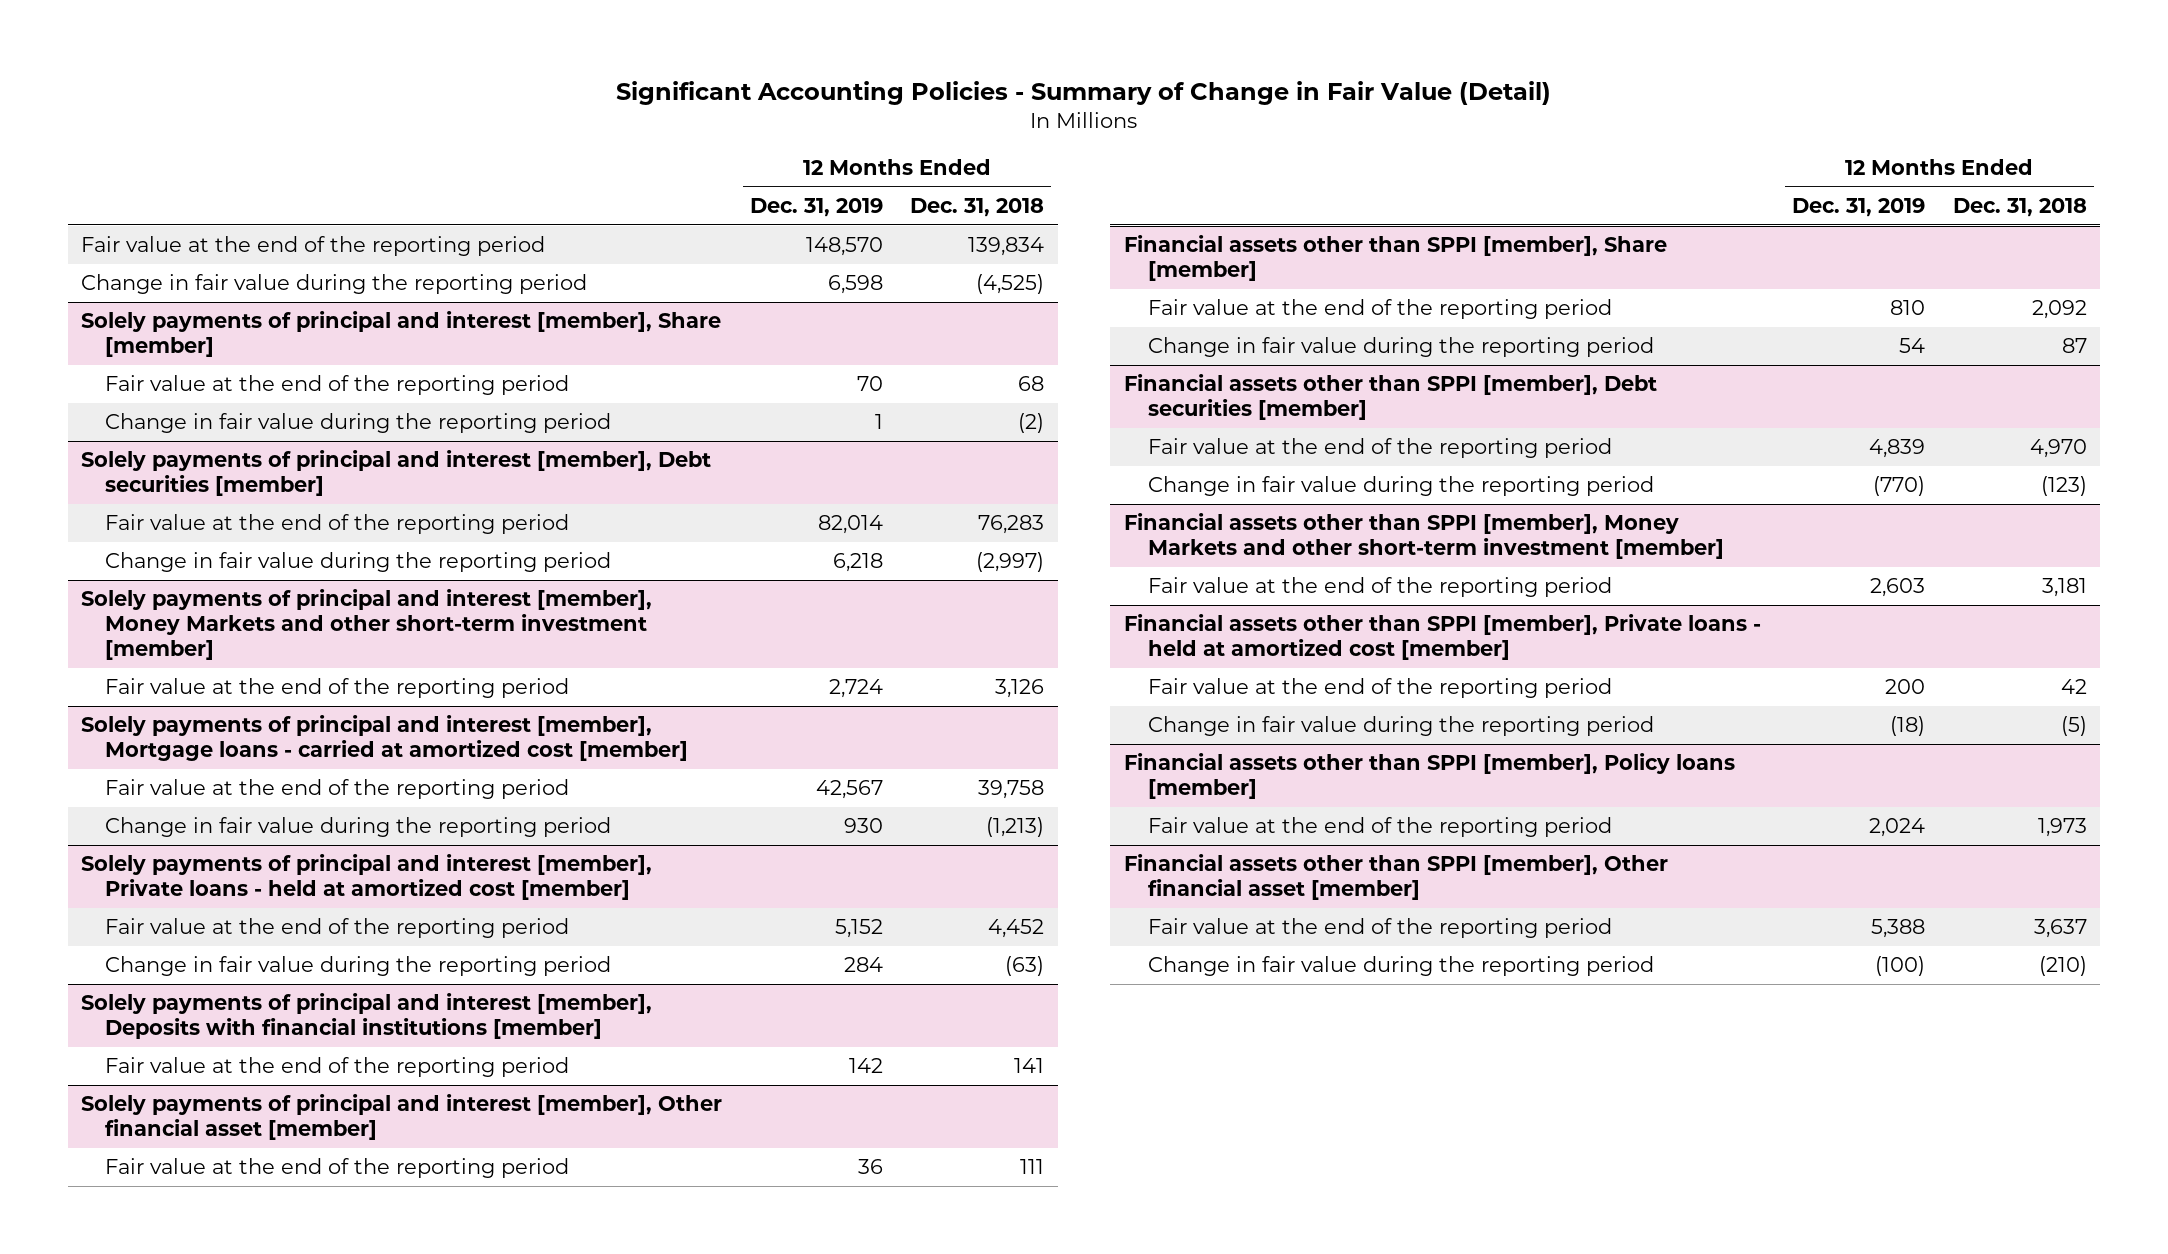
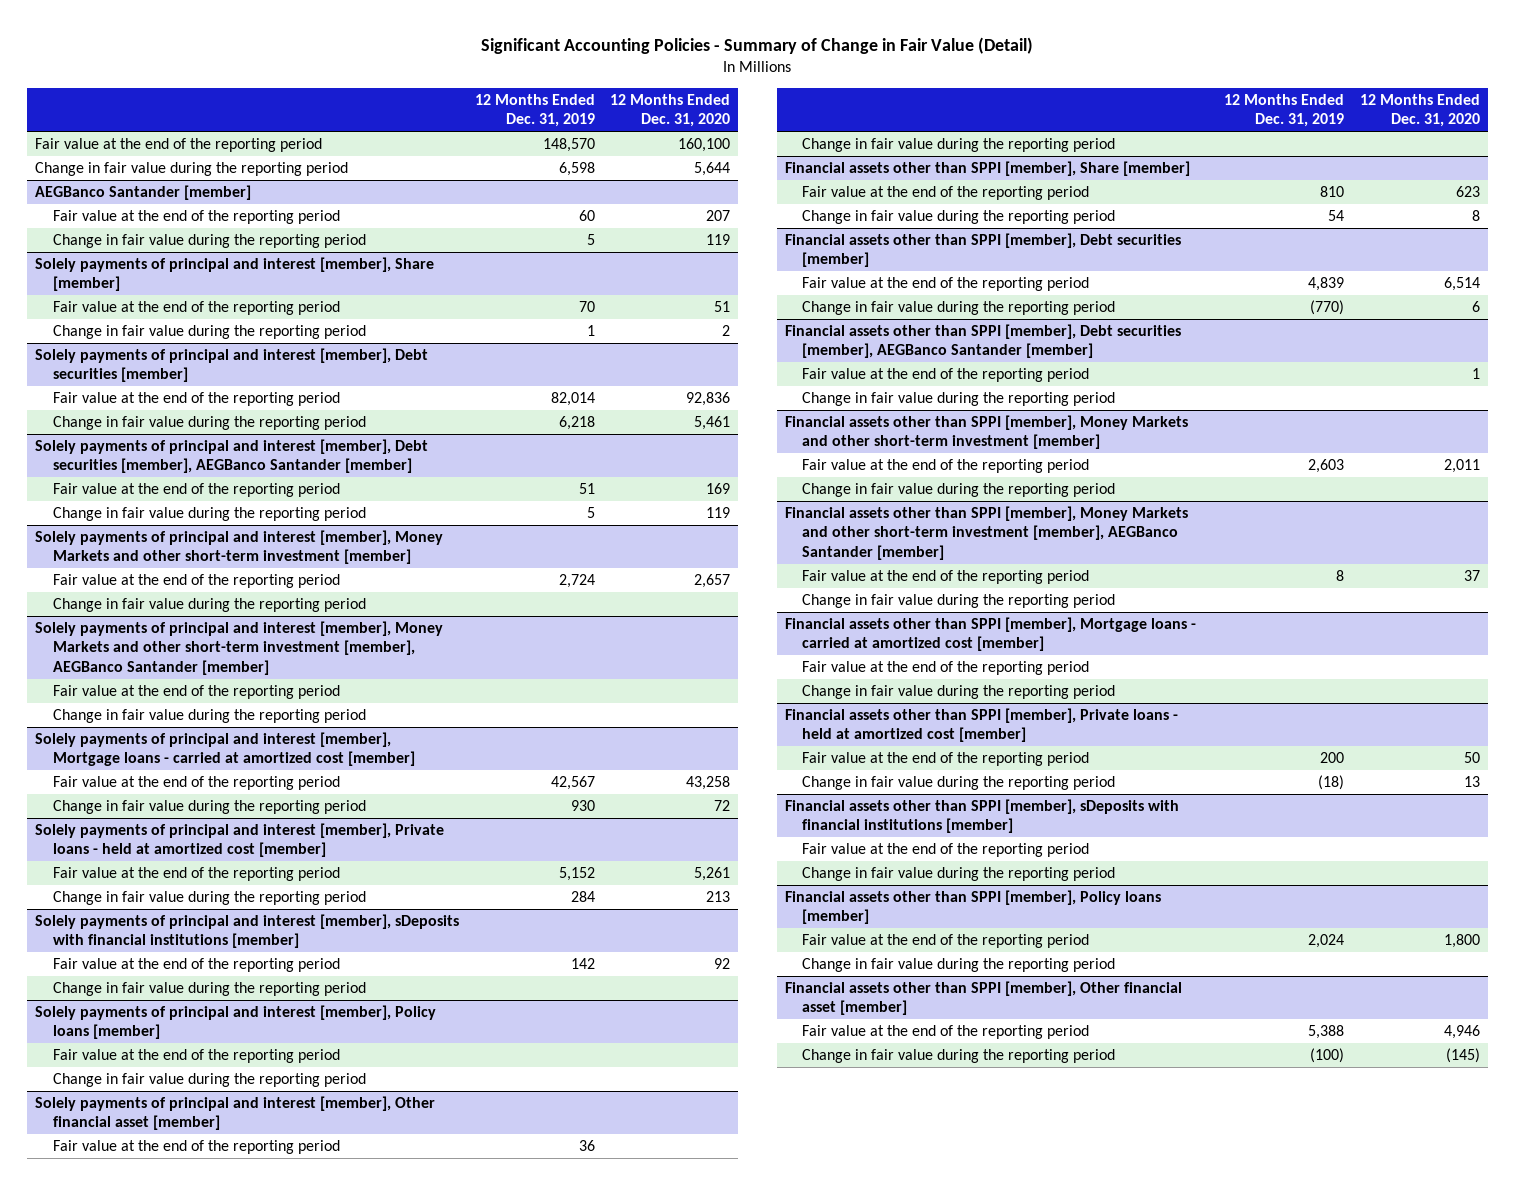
[910,197,1045,217] Dec. 31, 2018 -> none
none -> [610,94,731,128] 12 Months Ended Dec. 31, 2020
none -> [35,185,252,201] AEGBanco Santander [member]
none -> [52,210,340,225] Fair value at the end of the reporting period
none -> [52,234,366,249] Change in fair value during the reporting period
none -> [35,439,429,474] Solely payments of principal and interest [member], Debt securities [member], AEGBanco Santander [member]
none -> [52,483,340,498] Fair value at the end of the reporting period
none -> [52,507,366,522] Change in fair value during the reporting period
none -> [52,598,366,613] Change in fair value during the reporting period
none -> [35,621,444,675] Solely payments of principal and interest [member], Money Markets and other short-term investment [member], AEGBanco Santander [member]
none -> [52,685,340,700] Fair value at the end of the reporting period
none -> [52,709,366,724] Change in fair value during the reporting period
[81,993,653,1040] Solely payments of principal and interest [member], Deposits with financial institutions [member] -> [35,914,460,949] Solely payments of principal and interest [member], sDeposits with financial institutions [member]
none -> [52,982,366,997] Change in fair value during the reporting period
none -> [35,1005,437,1040] Solely payments of principal and interest [member], Policy loans [member]
none -> [52,1049,340,1064] Fair value at the end of the reporting period
none -> [52,1073,366,1088] Change in fair value during the reporting period
none -> [802,138,1116,153] Change in fair value during the reporting period
none -> [784,324,1181,359] Financial assets other than SPPI [member], Debt securities [member], AEGBanco Santander [member]
none -> [802,368,1090,383] Fair value at the end of the reporting period
none -> [802,392,1116,407] Change in fair value during the reporting period
none -> [802,483,1116,498] Change in fair value during the reporting period
none -> [784,506,1188,560] Financial assets other than SPPI [member], Money Markets and other short-term investment [member], AEGBanco Santander [member]
none -> [802,570,1090,585] Fair value at the end of the reporting period
none -> [802,594,1116,609] Change in fair value during the reporting period
none -> [784,617,1196,652] Financial assets other than SPPI [member], Mortgage loans - carried at amortized cost [member]
none -> [802,661,1090,676] Fair value at the end of the reporting period
none -> [802,685,1116,700] Change in fair value during the reporting period
none -> [784,799,1179,834] Financial assets other than SPPI [member], sDeposits with financial institutions [member]
none -> [802,843,1090,858] Fair value at the end of the reporting period
none -> [802,867,1116,882] Change in fair value during the reporting period
none -> [802,958,1116,973] Change in fair value during the reporting period

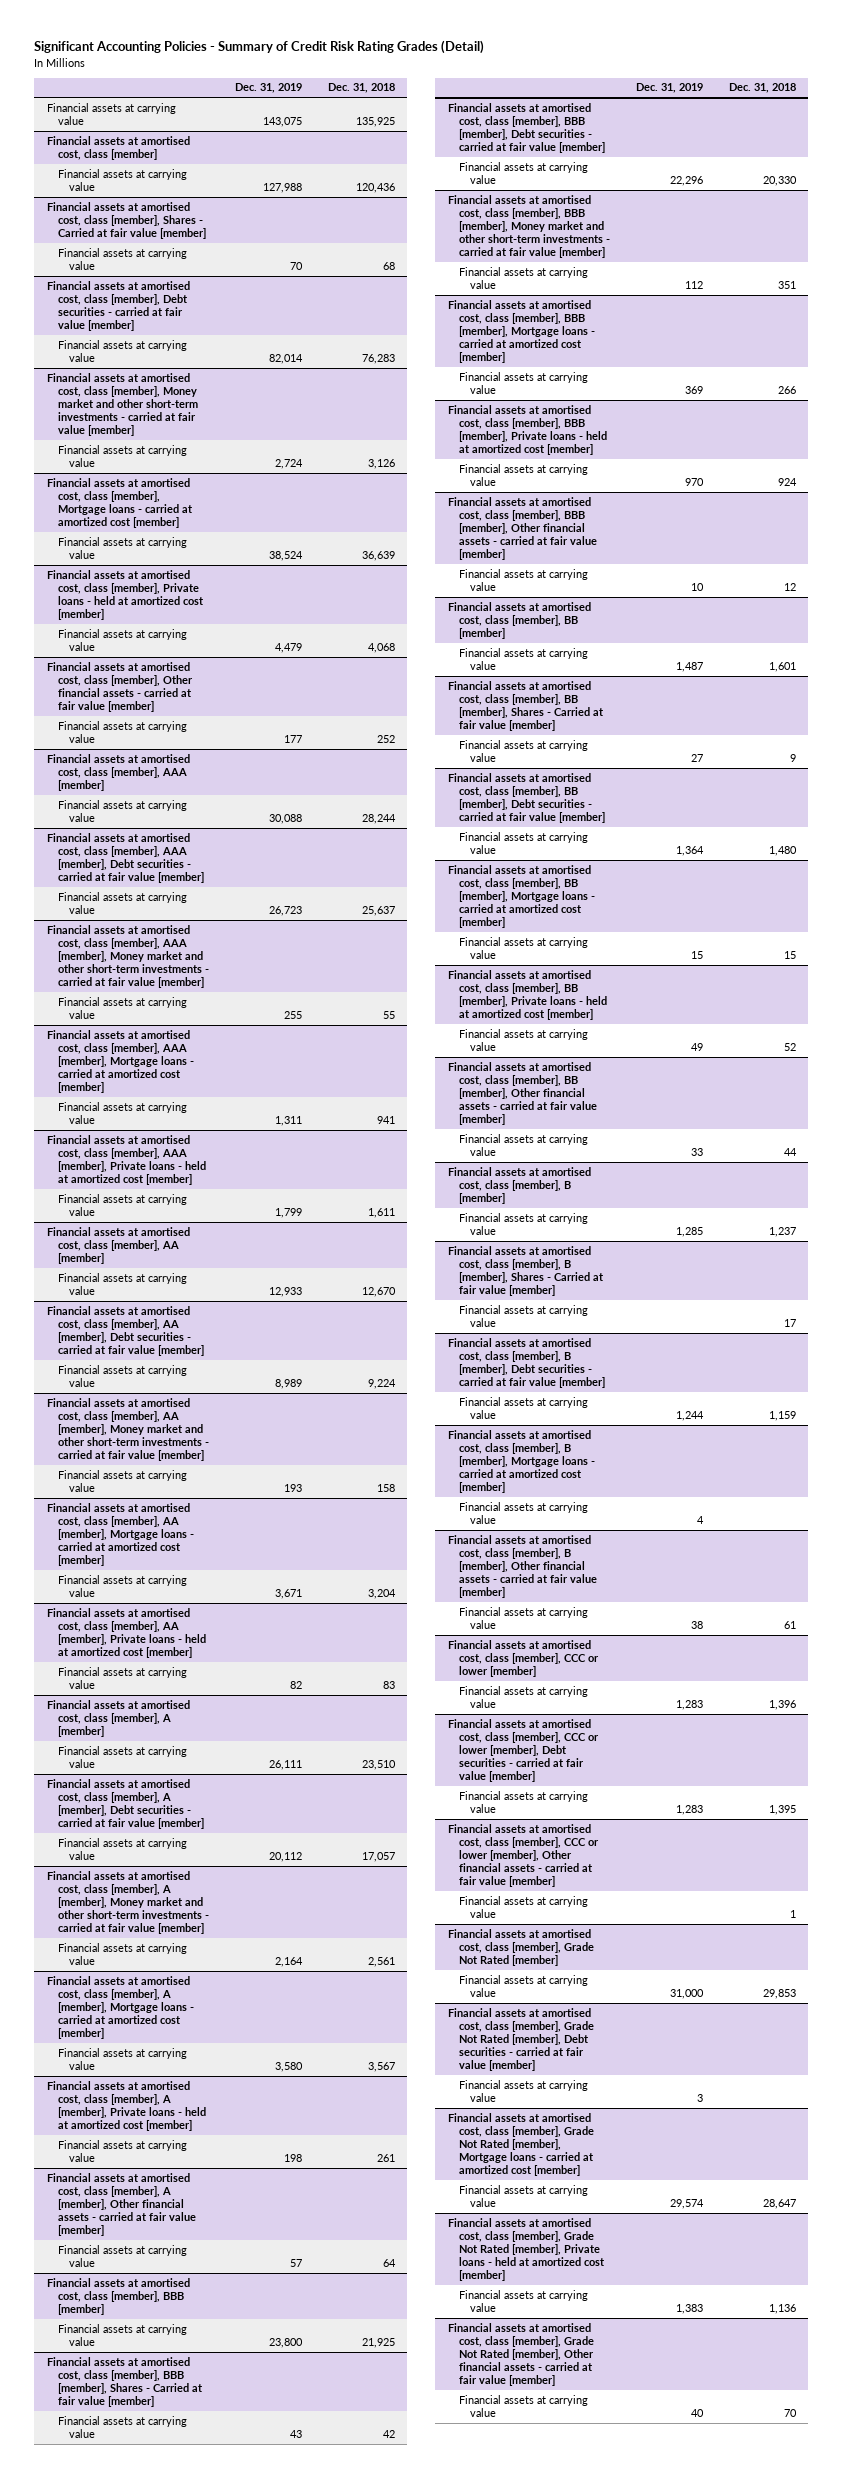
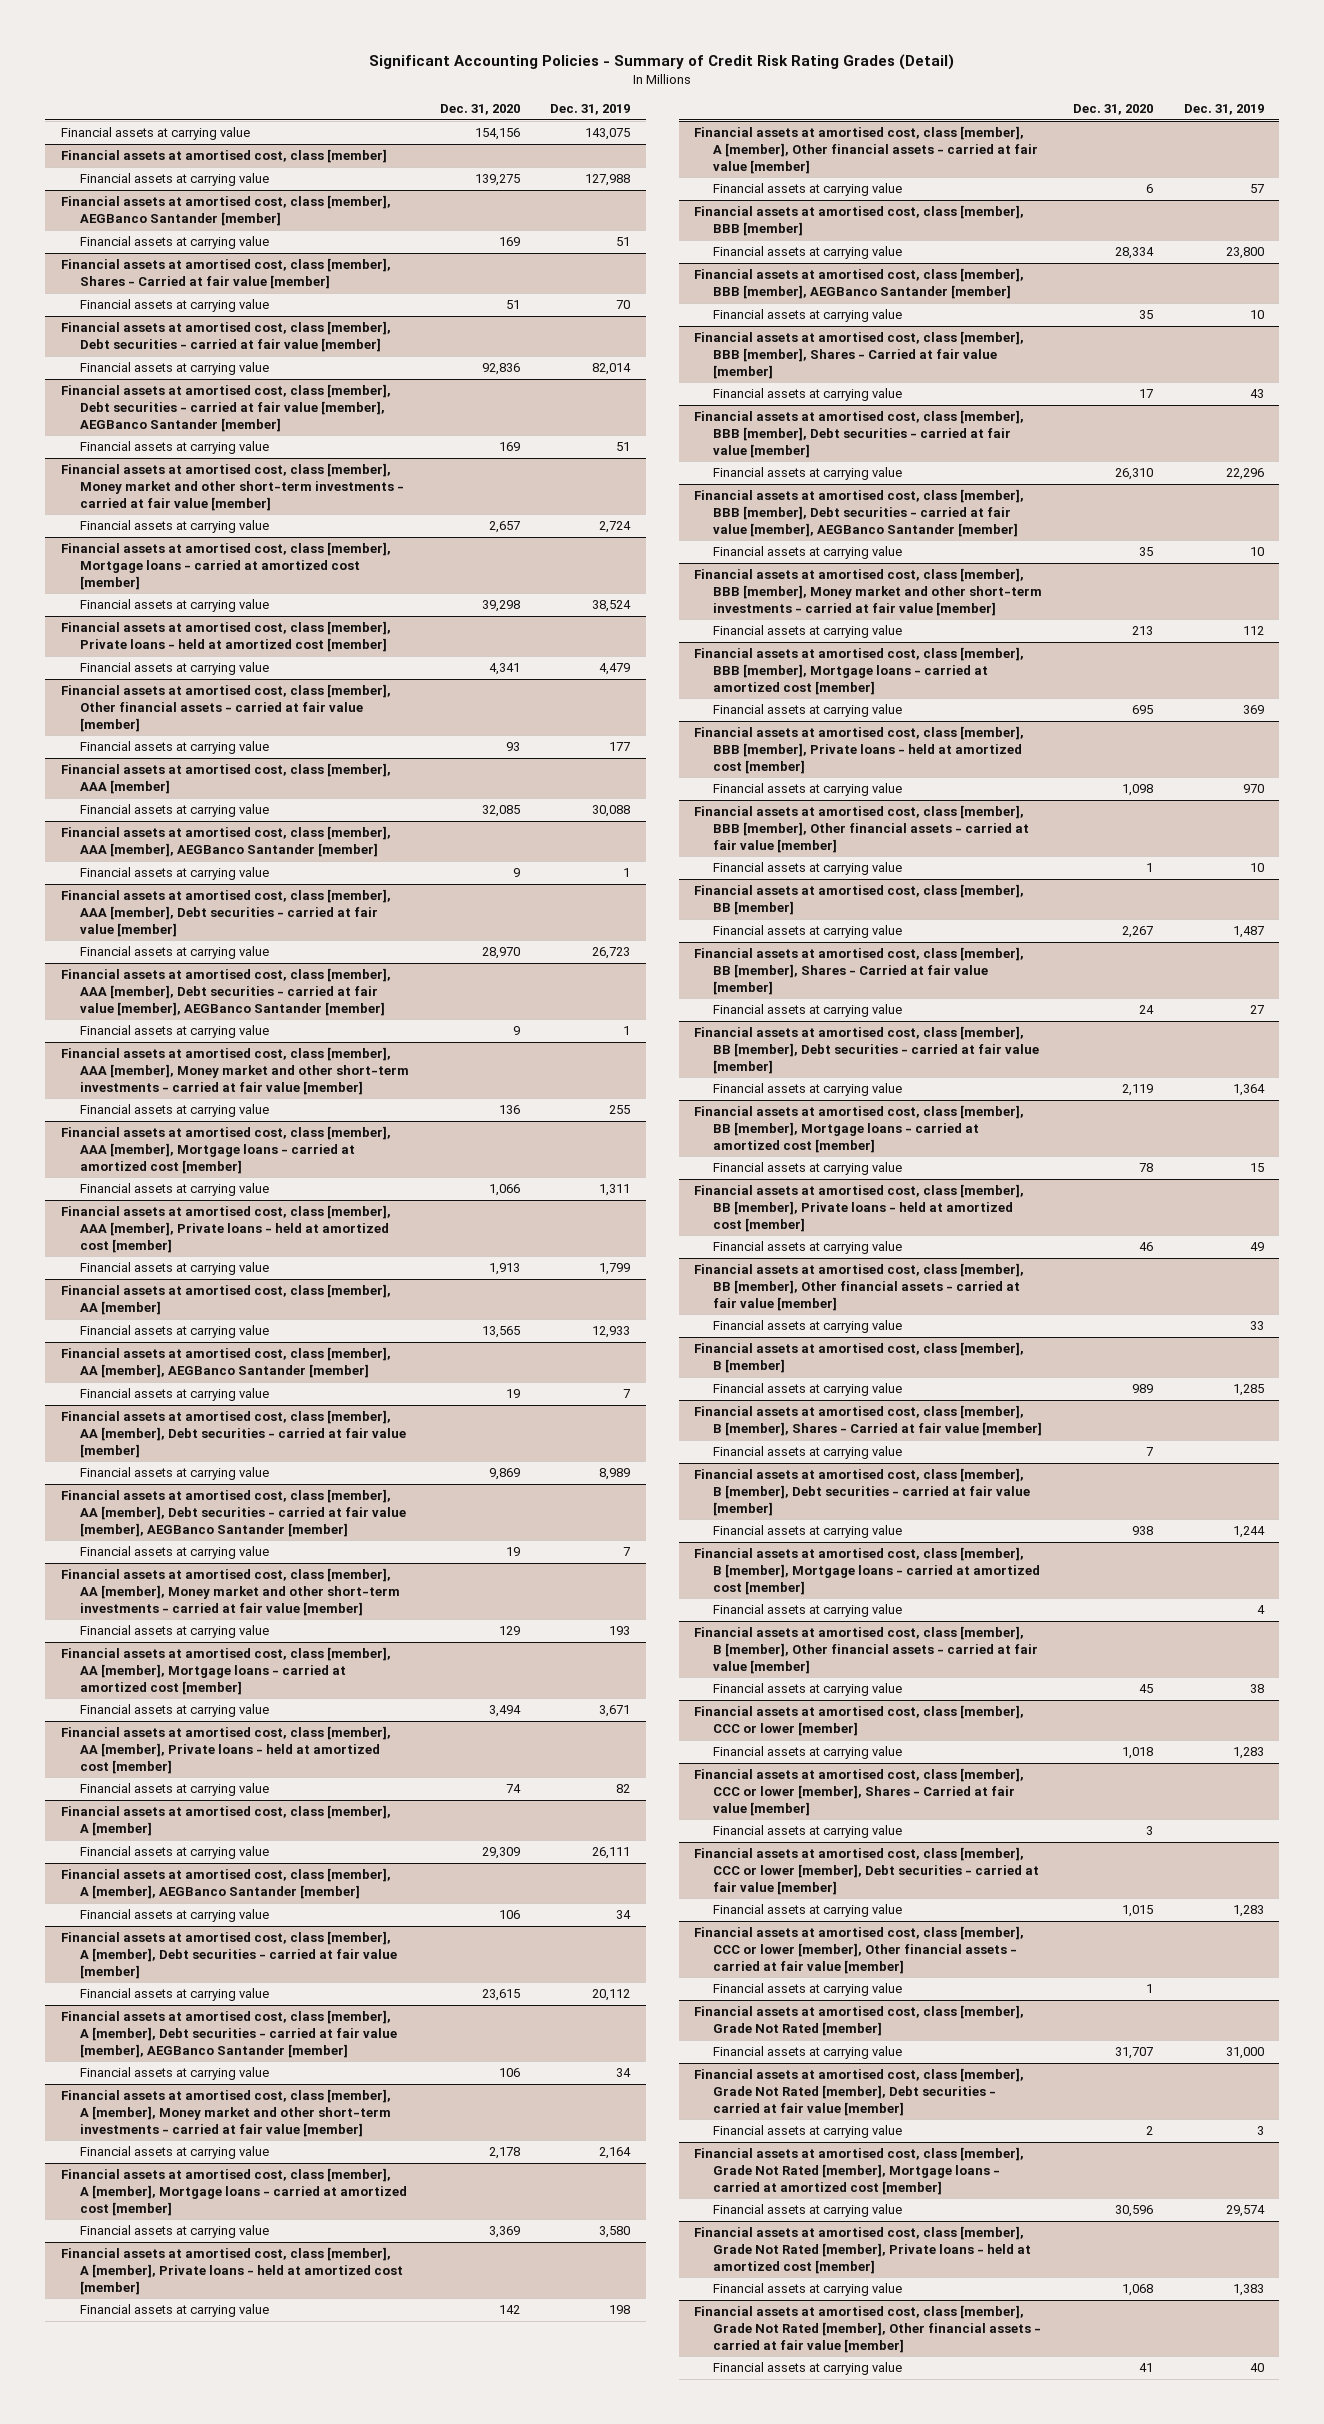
[327,83,395,94] Dec. 31, 2018 -> none
none -> [439,103,520,115] Dec. 31, 2020
none -> [60,195,391,226] Financial assets at amortised cost, class [member], AEGBanco Santander [member]
none -> [79,236,269,250] Financial assets at carrying value
none -> [60,384,391,432] Financial assets at amortised cost, class [member], Debt securities - carried at fair value [member], AEGBanco Santander [member]
none -> [79,441,269,455] Financial assets at carrying value
none -> [60,826,391,857] Financial assets at amortised cost, class [member], AAA [member], AEGBanco Santander [member]
none -> [79,867,269,881] Financial assets at carrying value
none -> [60,968,391,1016] Financial assets at amortised cost, class [member], AAA [member], Debt securities - carried at fair value [member], AEGBanco Santander [member]
none -> [79,1025,269,1039] Financial assets at carrying value
none -> [60,1347,391,1378] Financial assets at amortised cost, class [member], AA [member], AEGBanco Santander [member]
none -> [79,1388,269,1402] Financial assets at carrying value
none -> [60,1489,406,1537] Financial assets at amortised cost, class [member], AA [member], Debt securities - carried at fair value [member], AEGBanco Santander [member]
none -> [79,1546,269,1560] Financial assets at carrying value
none -> [60,1868,391,1899] Financial assets at amortised cost, class [member], A [member], AEGBanco Santander [member]
none -> [79,1909,269,1923] Financial assets at carrying value
none -> [60,2010,397,2058] Financial assets at amortised cost, class [member], A [member], Debt securities - carried at fair value [member], AEGBanco Santander [member]
none -> [79,2067,269,2081] Financial assets at carrying value
none -> [694,268,1025,299] Financial assets at amortised cost, class [member], BBB [member], AEGBanco Santander [member]
none -> [713,309,903,323] Financial assets at carrying value
none -> [694,489,1025,537] Financial assets at amortised cost, class [member], BBB [member], Debt securities - carried at fair value [member], AEGBanco Santander [member]
none -> [713,546,903,560] Financial assets at carrying value
none -> [694,1768,1025,1816] Financial assets at amortised cost, class [member], CCC or lower [member], Shares - Carried at fair value [member]
none -> [713,1825,903,1839] Financial assets at carrying value

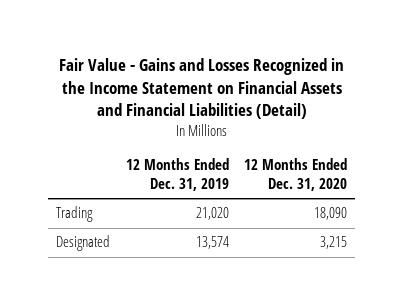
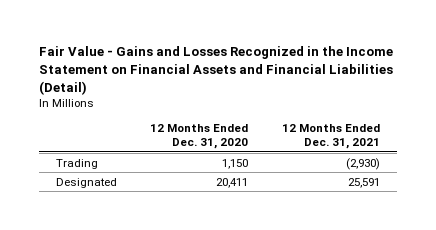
[125,158,229,192] 12 Months Ended Dec. 31, 2019 -> none
none -> [282,124,381,149] 12 Months Ended Dec. 31, 2021
[314,207,348,221] 18,090 -> [222,158,249,169] 1,150
[320,236,348,250] 3,215 -> [216,177,249,188] 20,411

